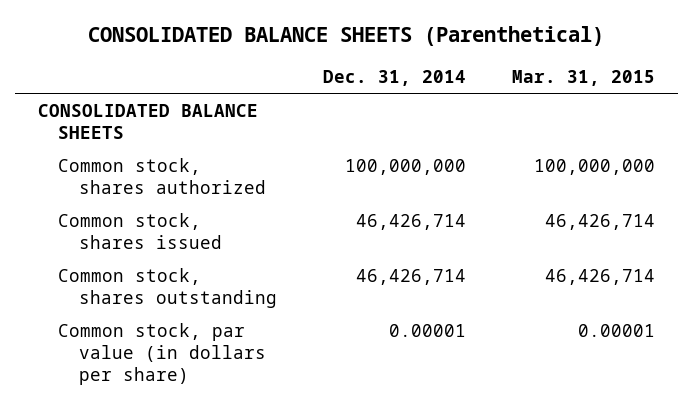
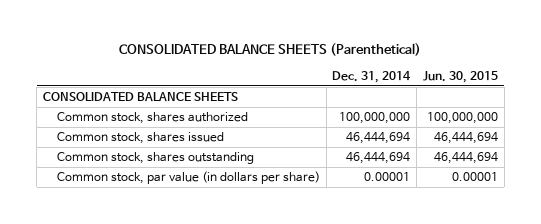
[512,69,656,86] Mar. 31, 2015 -> none
none -> [422,70,498,83] Jun. 30, 2015
[356,213,467,230] 46,426,714 -> [346,132,411,145] 46,444,694
[356,268,467,285] 46,426,714 -> [346,152,411,165] 46,444,694

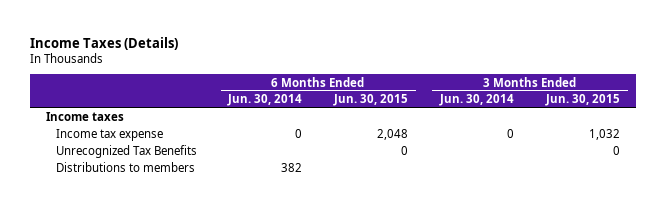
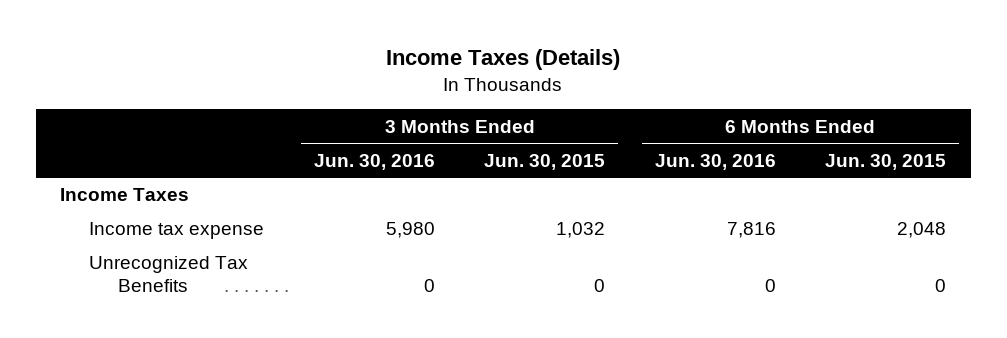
[227,94,303,107] Jun. 30, 2014 -> none
[439,94,515,107] Jun. 30, 2014 -> none
none -> [313,153,435,170] Jun. 30, 2016
none -> [654,153,776,170] Jun. 30, 2016
[45,112,124,122] Income taxes -> [60,188,190,202] Income Taxes
[55,162,195,173] Distributions to members -> none

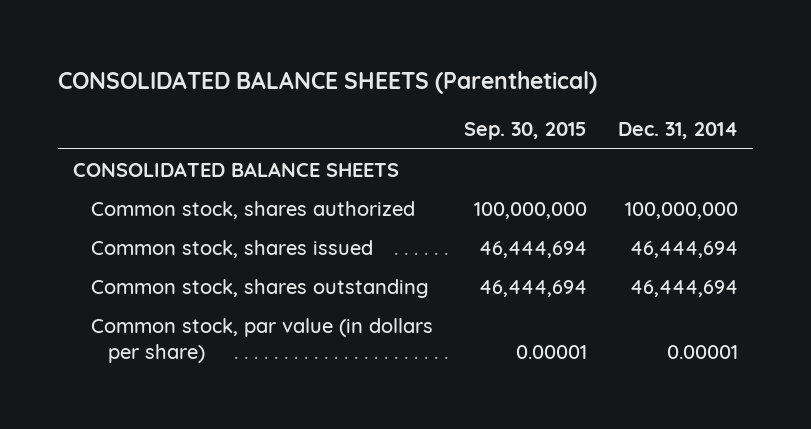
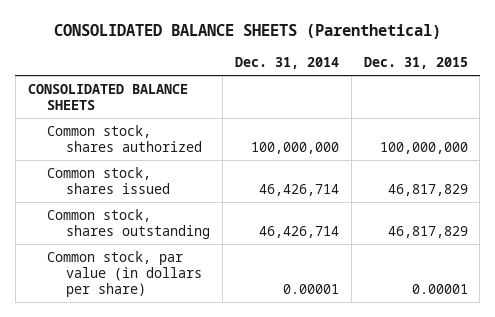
[463,122,587,141] Sep. 30, 2015 -> none
none -> [363,57,468,70] Dec. 31, 2015
[629,240,738,258] 46,444,694 -> [258,184,339,197] 46,426,714
[629,279,738,297] 46,444,694 -> [258,226,339,239] 46,426,714

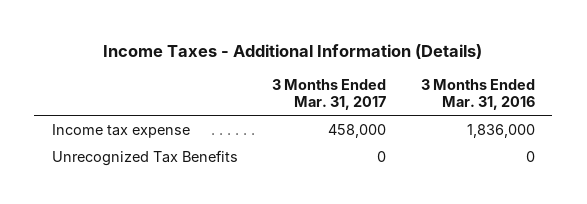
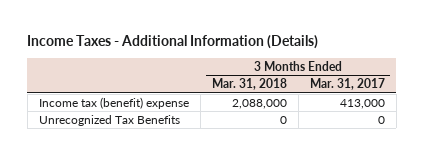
[420,79,535,110] 3 Months Ended Mar. 31, 2016 -> none
none -> [211,78,287,91] Mar. 31, 2018
[51,123,190,138] Income tax expense -> [38,96,189,109] Income tax (benefit) expense
[328,123,387,138] 458,000 -> [339,98,385,109] 413,000

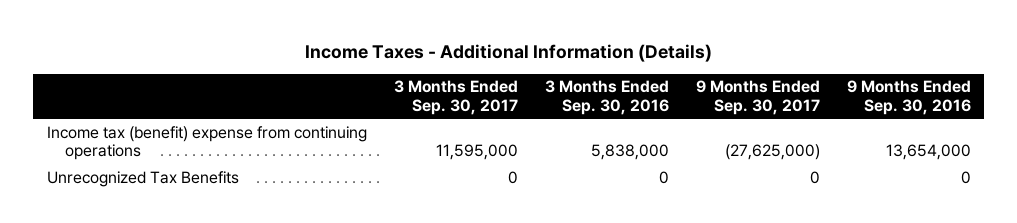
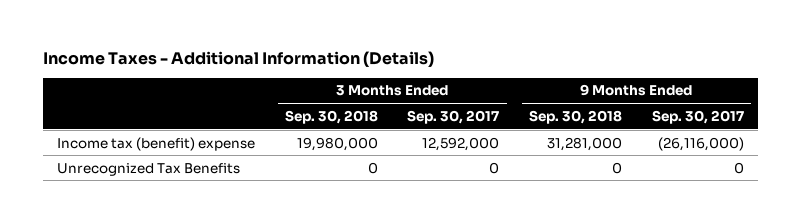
[544,80,669,115] 3 Months Ended Sep. 30, 2016 -> none
[846,80,971,115] 9 Months Ended Sep. 30, 2016 -> none
none -> [284,109,378,124] Sep. 30, 2018
none -> [528,109,622,124] Sep. 30, 2018
[46,125,367,161] Income tax (benefit) expense from continuing operations -> [57,136,256,151] Income tax (benefit) expense
[435,144,518,161] 11,595,000 -> [422,136,500,151] 12,592,000
[724,144,820,161] (27,625,000) -> [657,136,744,151] (26,116,000)

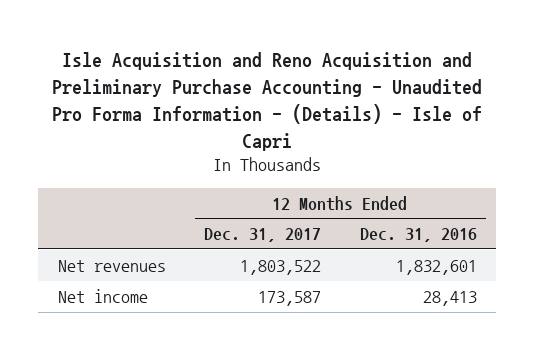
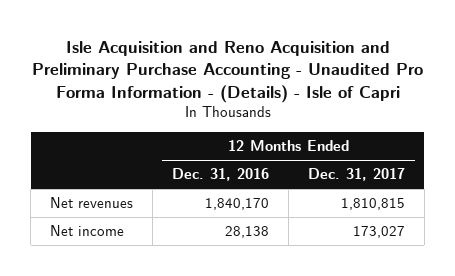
[240,259,322,275] 1,803,522 -> [341,198,406,211] 1,810,815
[395,259,477,275] 1,832,601 -> [205,198,270,211] 1,840,170
[258,290,322,306] 173,587 -> [353,226,406,239] 173,027
[422,290,477,306] 28,413 -> [225,226,270,239] 28,138

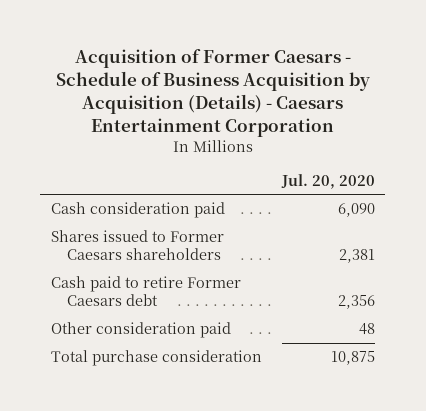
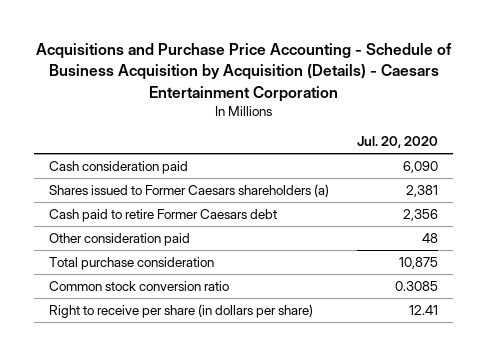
[55,49,370,137] Acquisition of Former Caesars - Schedule of Business Acquisition by Acquisition (Details) - Caesars Entertainment Corporation -> [35,43,452,102] Acquisitions and Purchase Price Accounting - Schedule of Business Acquisition by Acquisition (Details) - Caesars Entertainment Corporation
[50,230,224,261] Shares issued to Former Caesars shareholders -> [48,183,329,197] Shares issued to Former Caesars shareholders (a)
none -> [48,280,229,291] Common stock conversion ratio
none -> [48,303,313,318] Right to receive per share (in dollars per share)

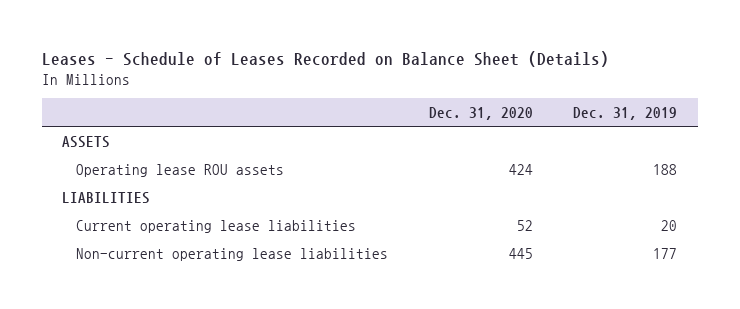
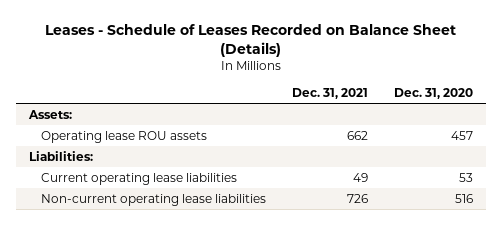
[573,106,678,120] Dec. 31, 2019 -> none
none -> [291,88,368,100] Dec. 31, 2021
[62,135,111,148] ASSETS -> [28,109,73,119] Assets:
[508,163,533,175] 424 -> [450,130,473,140] 457
[62,191,151,204] LIABILITIES -> [29,150,94,161] Liabilities:
[516,219,533,231] 52 -> [458,172,473,182] 53
[508,247,533,259] 445 -> [454,193,473,203] 516

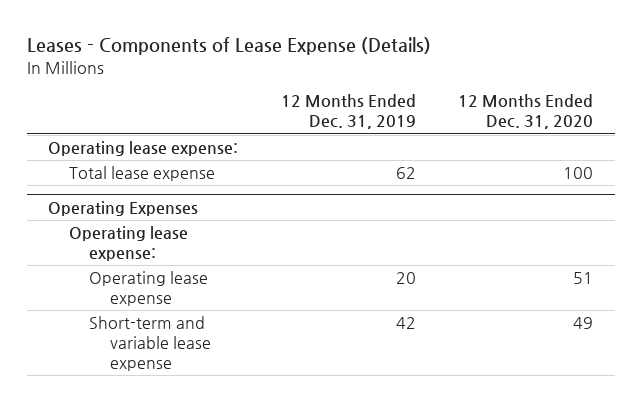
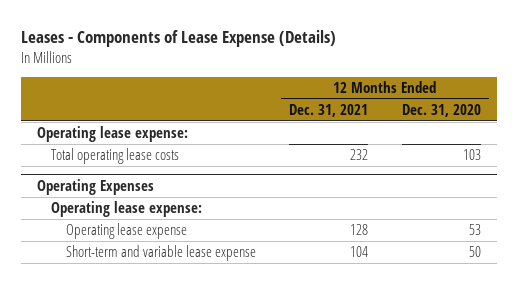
[280,94,416,130] 12 Months Ended Dec. 31, 2019 -> none
none -> [289,104,369,118] Dec. 31, 2021
[68,166,215,182] Total lease expense -> [51,148,180,165] Total operating lease costs
[563,167,594,180] 100 -> [462,149,481,161] 103
[573,272,594,285] 51 -> [468,224,481,236] 53
[573,317,594,330] 49 -> [468,246,481,258] 50

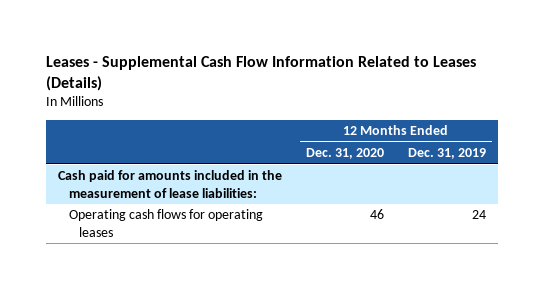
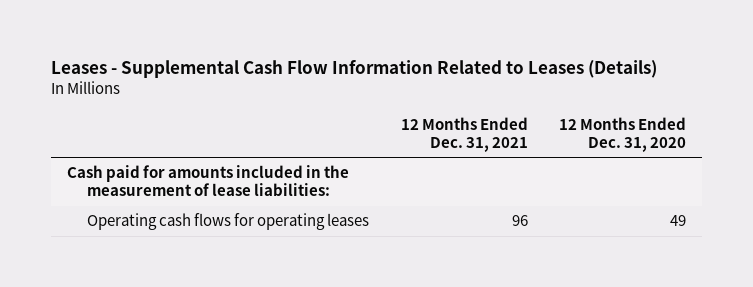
[408,148,487,160] Dec. 31, 2019 -> none
none -> [400,116,528,152] 12 Months Ended Dec. 31, 2021
[370,209,385,220] 46 -> [670,215,687,227] 49

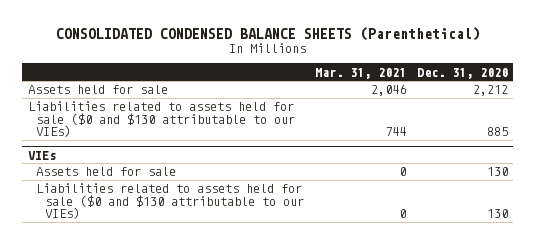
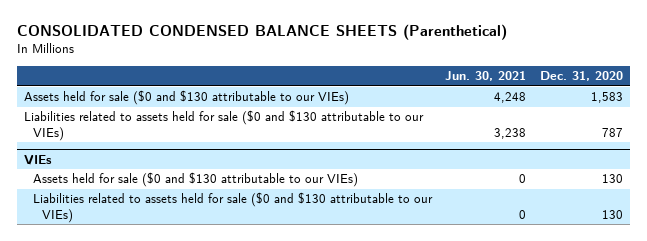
[314,67,406,79] Mar. 31, 2021 -> none
none -> [445,71,527,82] Jun. 30, 2021
[27,85,168,95] Assets held for sale -> [23,90,349,106] Assets held for sale ($0 and $130 attributable to our VIEs)
[472,85,508,97] 2,212 -> [591,92,624,104] 1,583
[486,127,508,137] 885 -> [602,127,624,137] 787
[36,167,177,177] Assets held for sale -> [32,172,358,188] Assets held for sale ($0 and $130 attributable to our VIEs)

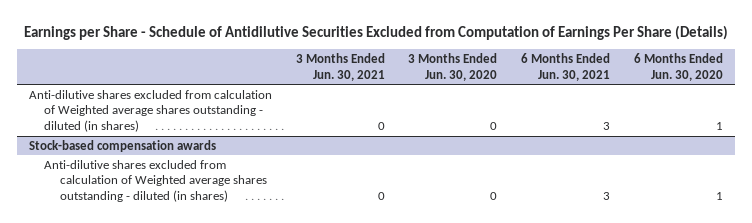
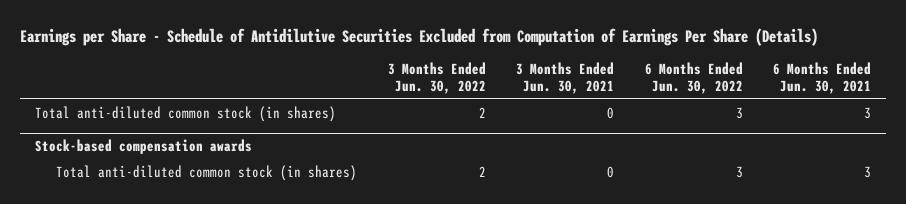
[408,53,498,81] 3 Months Ended Jun. 30, 2020 -> none
[634,53,724,81] 6 Months Ended Jun. 30, 2020 -> none
none -> [387,62,486,95] 3 Months Ended Jun. 30, 2022
none -> [644,62,743,95] 6 Months Ended Jun. 30, 2022
[28,89,272,133] Anti-dilutive shares excluded from calculation of Weighted average shares outstanding - diluted (in shares) -> [34,105,336,122] Total anti-diluted common stock (in shares)
[44,159,268,203] Anti-dilutive shares excluded from calculation of Weighted average shares outstanding - diluted (in shares) -> [56,164,358,181] Total anti-diluted common stock (in shares)

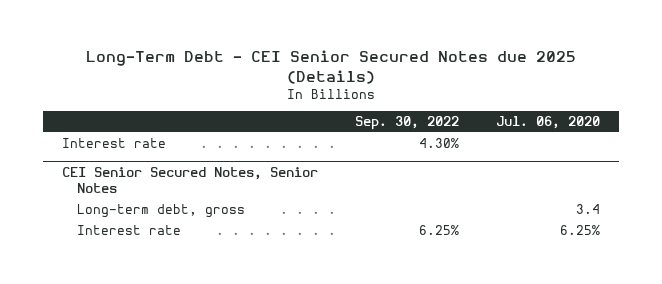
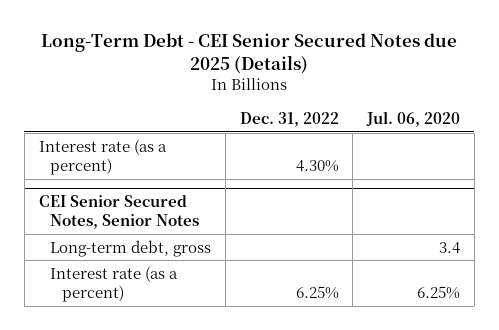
[354,116,459,131] Sep. 30, 2022 -> none
none -> [239,111,339,127] Dec. 31, 2022
[61,138,166,149] Interest rate -> [38,138,167,175] Interest rate (as a percent)
[77,225,182,236] Interest rate -> [50,265,179,302] Interest rate (as a percent)

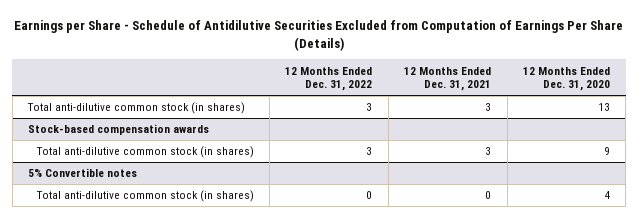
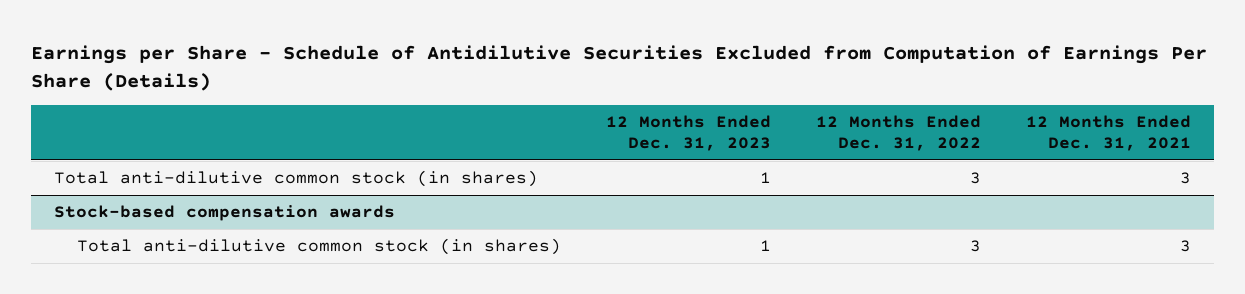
[523,66,611,92] 12 Months Ended Dec. 31, 2020 -> none
none -> [606,114,772,152] 12 Months Ended Dec. 31, 2023
[28,168,138,178] 5% Convertible notes -> none
[35,190,254,203] Total anti-dilutive common stock (in shares) -> none

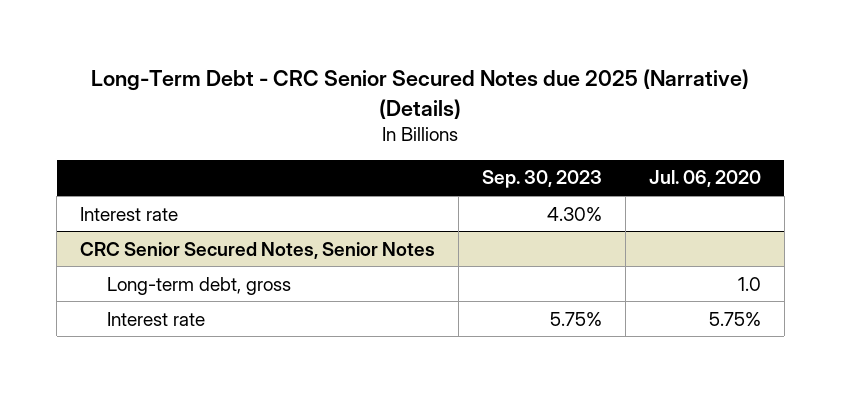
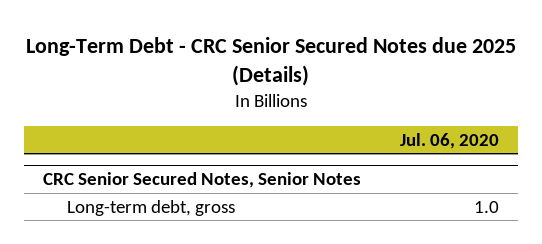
[91,69,750,119] Long-Term Debt - CRC Senior Secured Notes due 2025 (Narrative) (Details) -> [25,36,516,86] Long-Term Debt - CRC Senior Secured Notes due 2025 (Details)
[481,170,602,189] Sep. 30, 2023 -> none
[80,206,179,221] Interest rate -> none
[106,311,205,326] Interest rate -> none

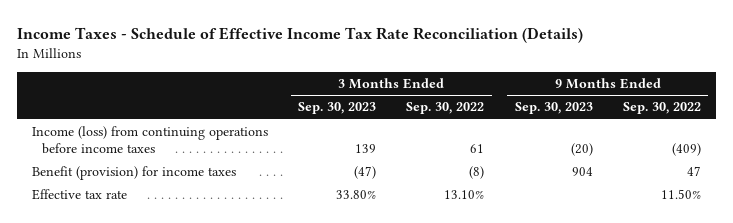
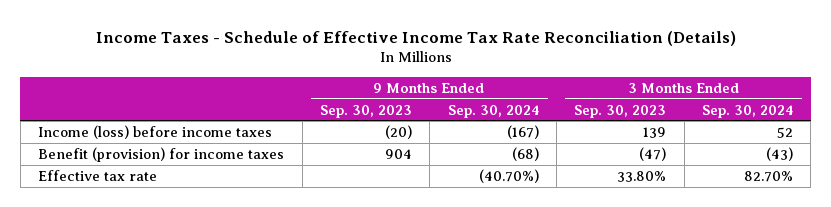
[406,102,485,115] Sep. 30, 2022 -> none
[622,102,701,115] Sep. 30, 2022 -> none
none -> [447,104,539,118] Sep. 30, 2024
none -> [702,104,794,118] Sep. 30, 2024
[32,126,269,154] Income (loss) from continuing operations before income taxes -> [38,124,273,139] Income (loss) before income taxes

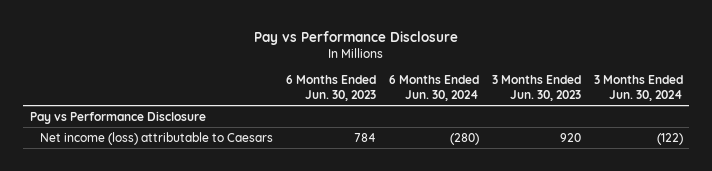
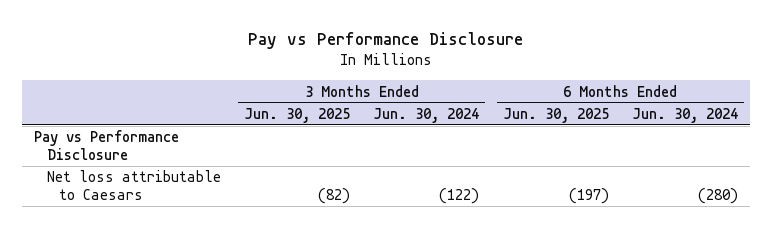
[286,75,377,102] 6 Months Ended Jun. 30, 2023 -> none
[491,75,581,102] 3 Months Ended Jun. 30, 2023 -> none
none -> [243,107,350,123] Jun. 30, 2025
none -> [502,107,609,123] Jun. 30, 2025
[40,131,274,145] Net income (loss) attributable to Caesars -> [46,170,221,201] Net loss attributable to Caesars

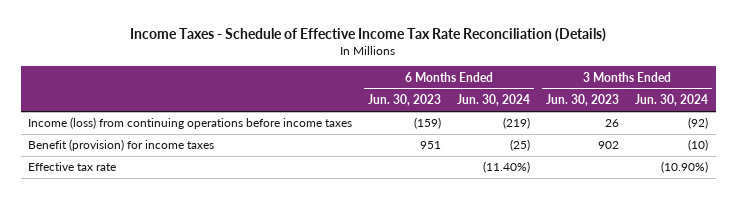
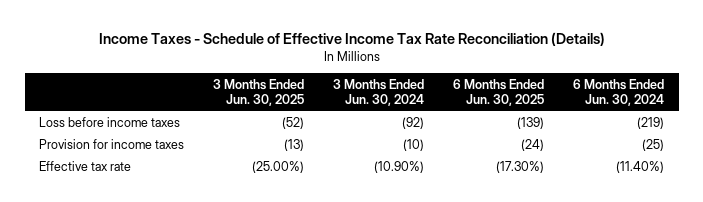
[368,94,442,107] Jun. 30, 2023 -> none
[546,94,620,107] Jun. 30, 2023 -> none
none -> [213,78,305,106] 3 Months Ended Jun. 30, 2025
none -> [453,78,545,106] 6 Months Ended Jun. 30, 2025
[28,117,353,130] Income (loss) from continuing operations before income taxes -> [39,116,181,127] Loss before income taxes
[28,139,215,152] Benefit (provision) for income taxes -> [39,138,185,149] Provision for income taxes

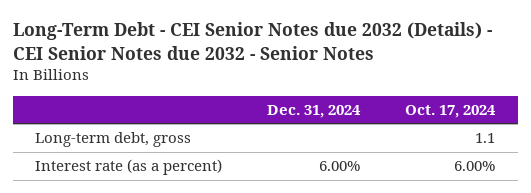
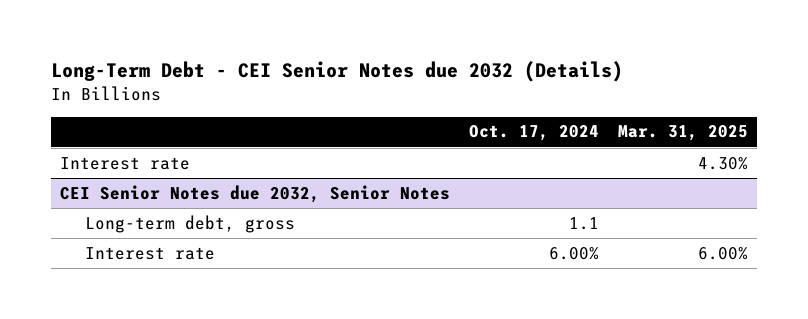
[12,22,492,61] Long-Term Debt - CEI Senior Notes due 2032 (Details) - CEI Senior Notes due 2032 - Senior Notes -> [51,61,624,83] Long-Term Debt - CEI Senior Notes due 2032 (Details)
[267,104,362,118] Dec. 31, 2024 -> none
none -> [617,125,748,142] Mar. 31, 2025
none -> [60,156,191,170] Interest rate
none -> [60,184,451,203] CEI Senior Notes due 2032, Senior Notes
[35,159,223,176] Interest rate (as a percent) -> [85,246,216,260] Interest rate

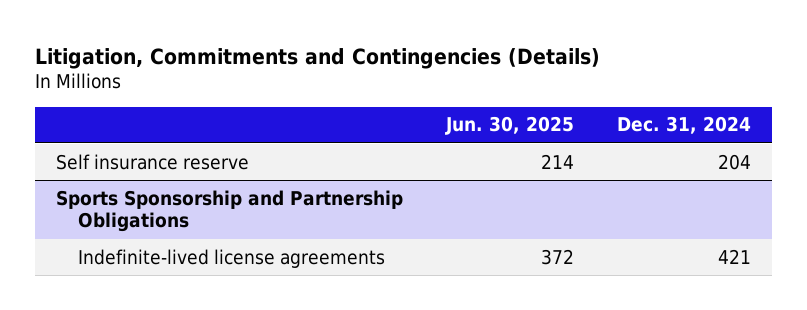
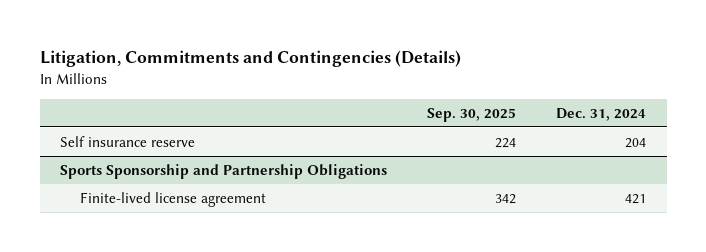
[445,116,575,136] Jun. 30, 2025 -> none
none -> [427,107,517,122] Sep. 30, 2025
[78,248,386,268] Indefinite-lived license agreements -> [79,191,266,207] Finite-lived license agreement

